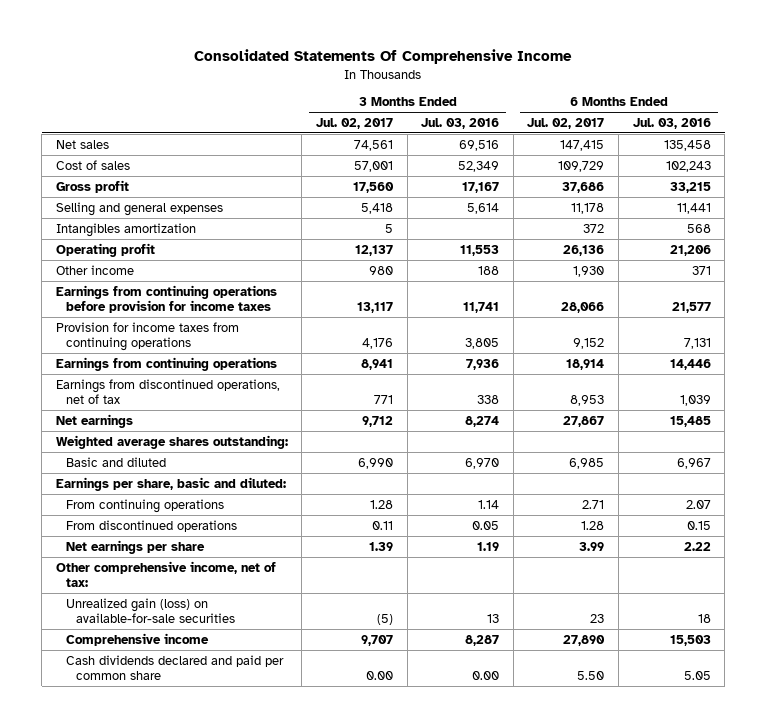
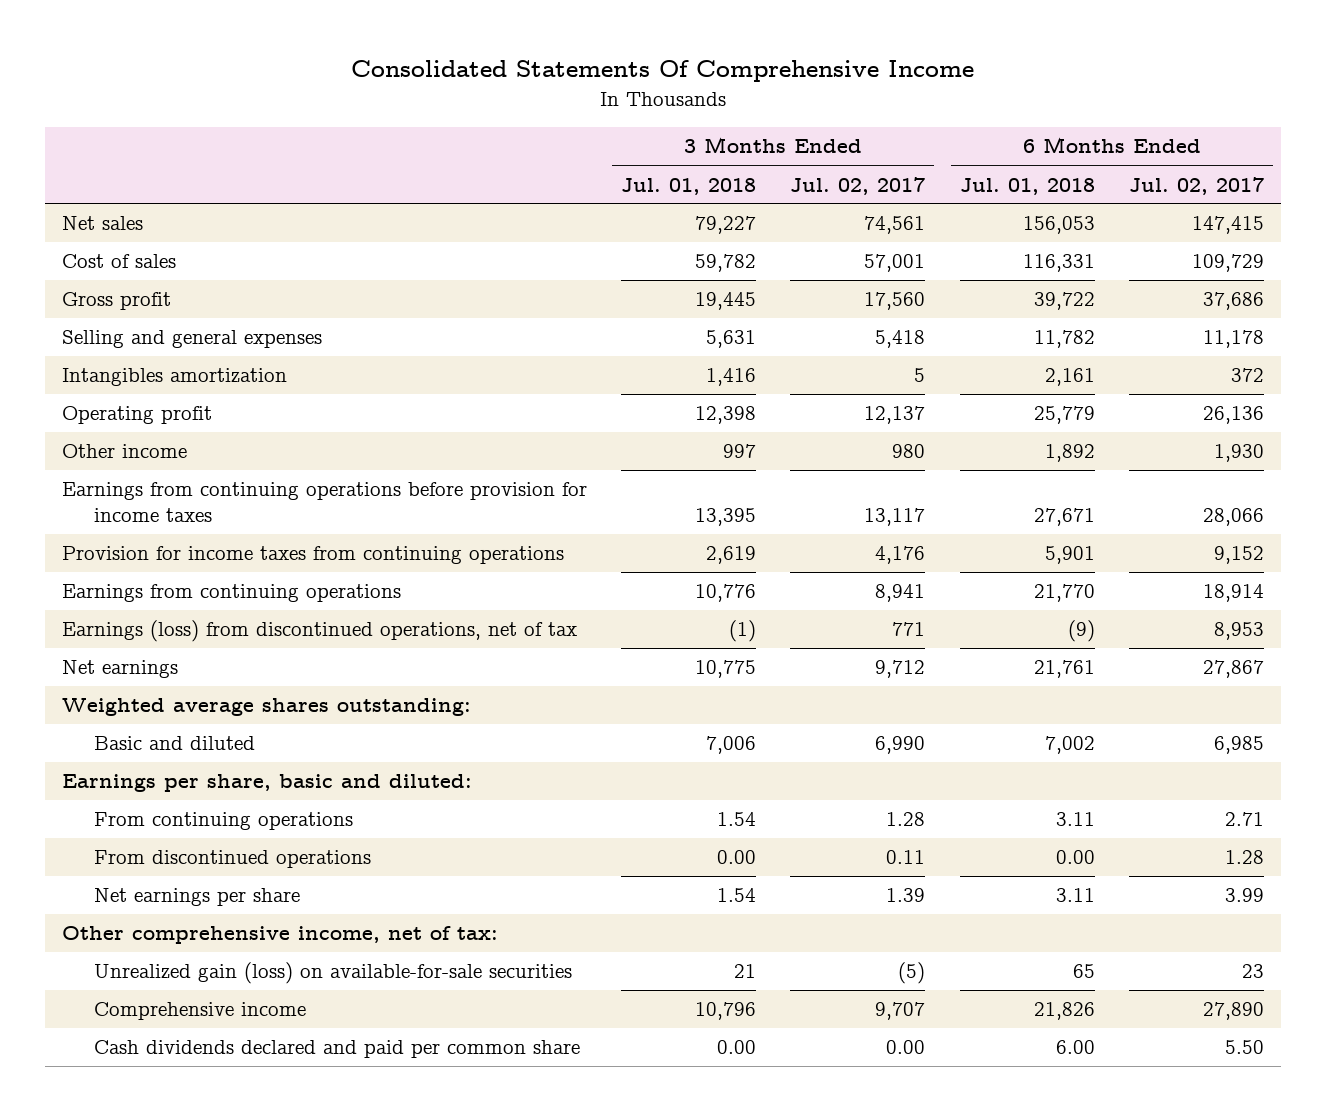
[421,118,500,130] Jul. 03, 2016 -> none
[632,118,711,130] Jul. 03, 2016 -> none
none -> [621,177,757,195] Jul. 01, 2018
none -> [959,177,1095,195] Jul. 01, 2018
[55,378,280,404] Earnings from discontinued operations, net of tax -> [61,620,577,643] Earnings (loss) from discontinued operations, net of tax

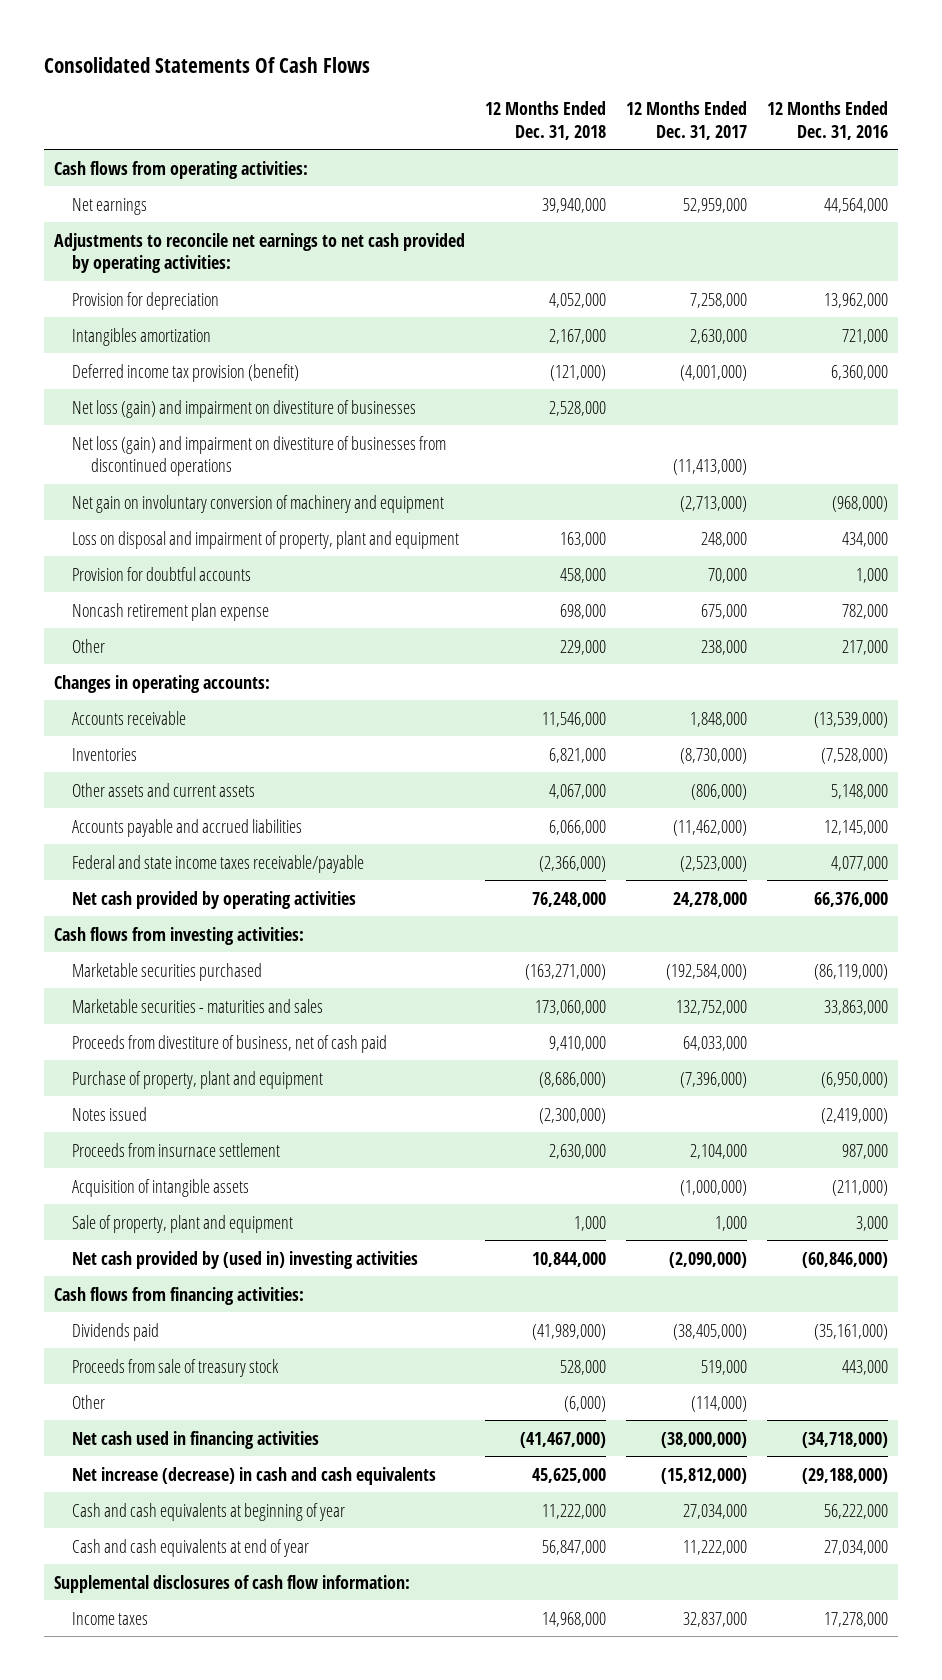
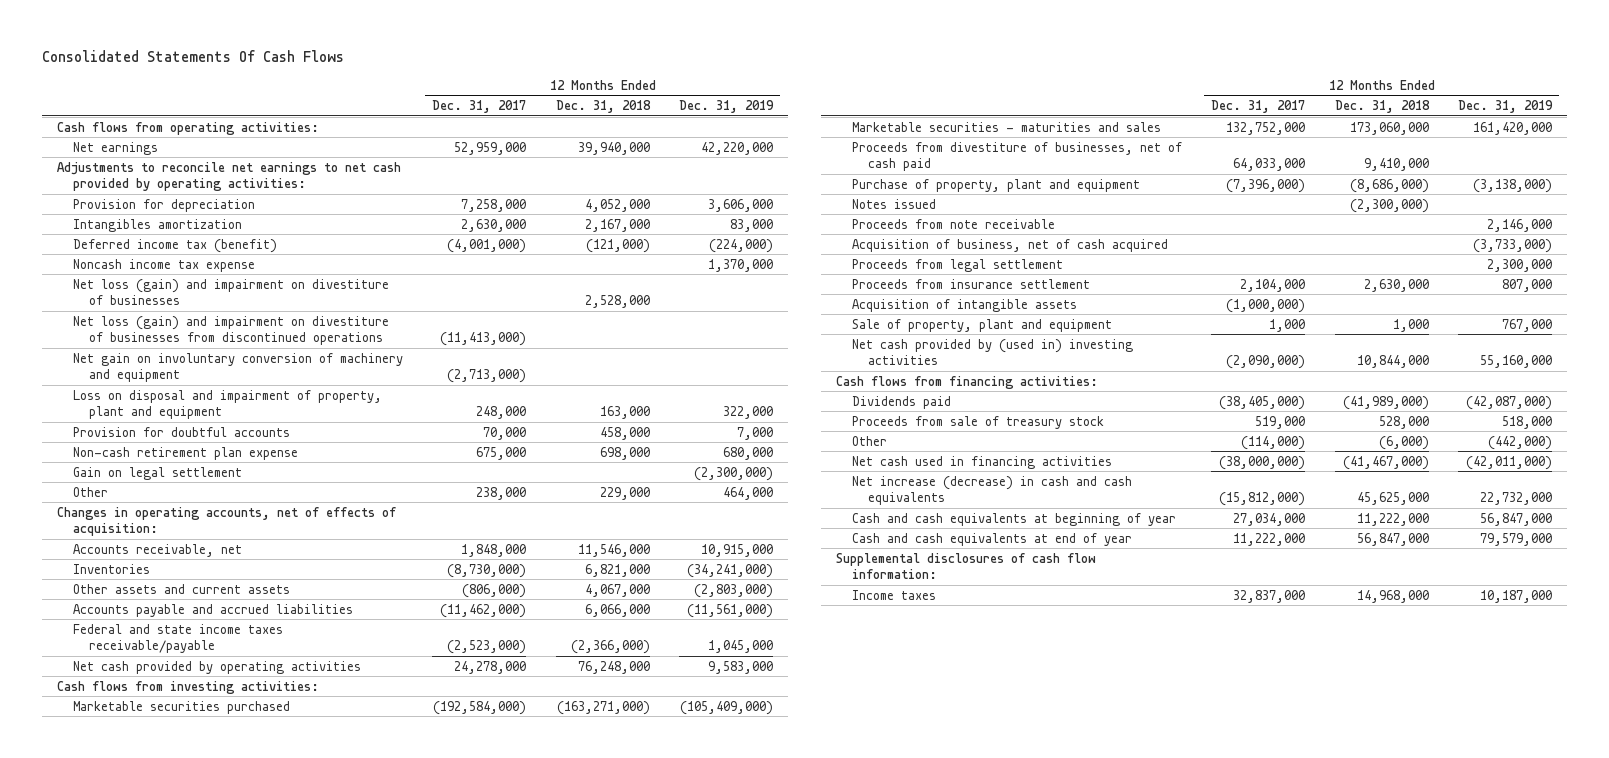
[766,101,888,140] 12 Months Ended Dec. 31, 2016 -> none
none -> [679,100,775,114] Dec. 31, 2019
[72,363,300,382] Deferred income tax provision (benefit) -> [72,238,277,253] Deferred income tax (benefit)
none -> [72,258,255,272] Noncash income tax expense
[72,602,270,621] Noncash retirement plan expense -> [72,446,298,460] Non-cash retirement plan expense
none -> [72,466,242,480] Gain on legal settlement
[54,674,271,693] Changes in operating accounts: -> [56,506,396,537] Changes in operating accounts, net of effects of acquisition:
[72,710,187,725] Accounts receivable -> [72,543,242,557] Accounts receivable, net
[72,1034,388,1053] Proceeds from divestiture of business, net of cash paid -> [851,141,1182,172] Proceeds from divestiture of businesses, net of cash paid
none -> [851,218,1055,229] Proceeds from note receivable
none -> [851,238,1168,252] Acquisition of business, net of cash acquired
none -> [851,258,1063,272] Proceeds from legal settlement
[72,1142,281,1157] Proceeds from insurnace settlement -> [851,278,1090,289] Proceeds from insurance settlement

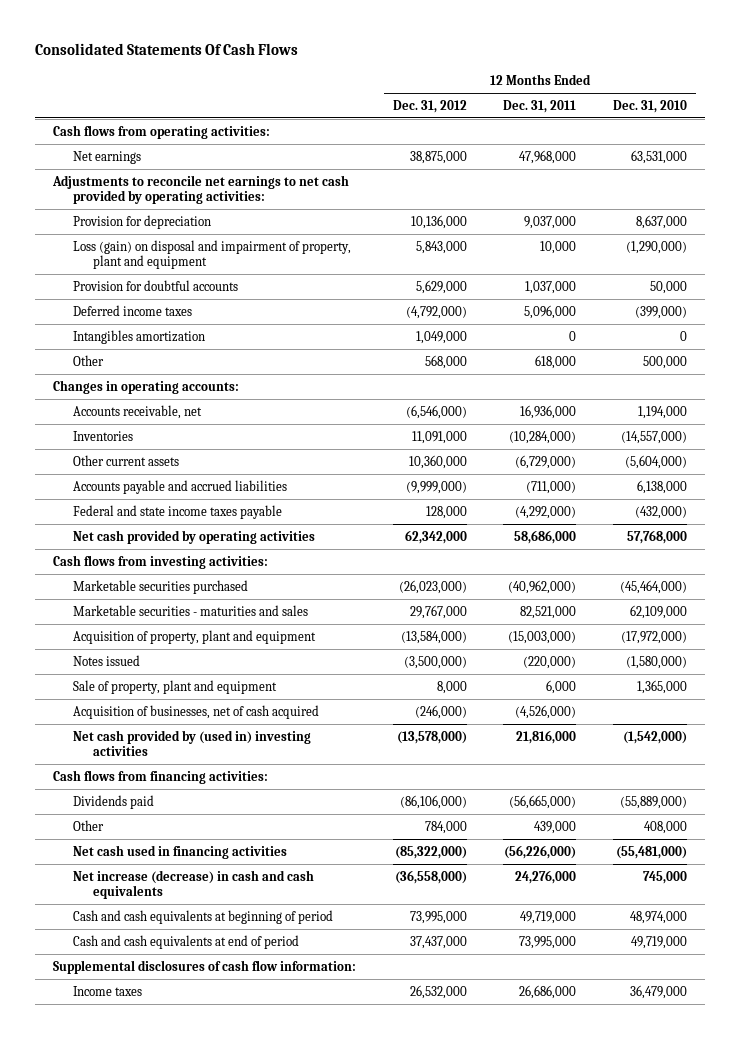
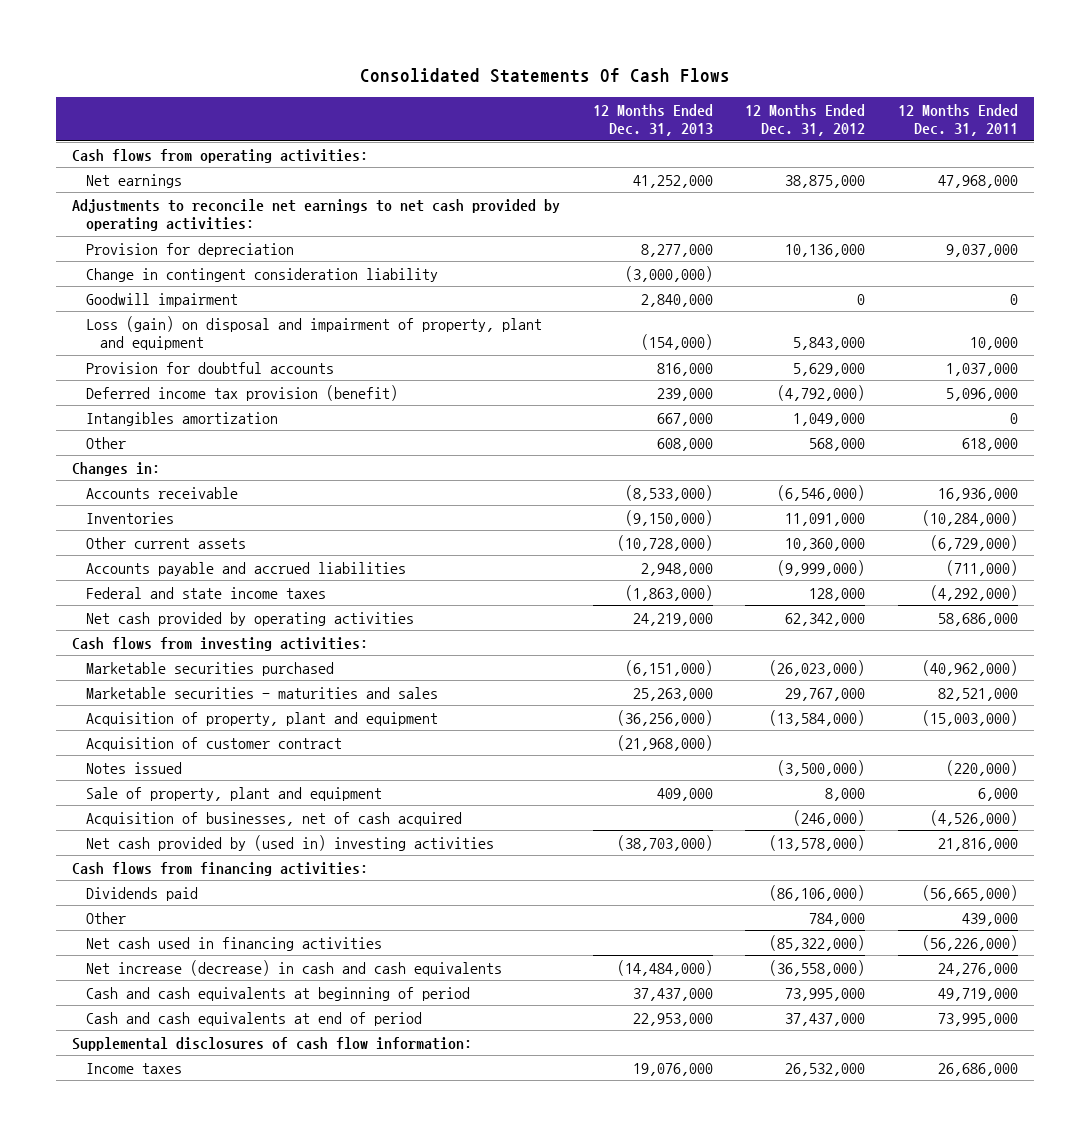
[612,99,687,113] Dec. 31, 2010 -> none
none -> [592,103,713,137] 12 Months Ended Dec. 31, 2013
none -> [86,267,439,282] Change in contingent consideration liability
none -> [86,292,239,307] Goodwill impairment
[73,304,193,316] Deferred income taxes -> [86,384,399,401] Deferred income tax provision (benefit)
[53,379,240,394] Changes in operating accounts: -> [72,461,161,476] Changes in:
[73,404,203,419] Accounts receivable, net -> [86,486,239,499] Accounts receivable
[73,504,283,519] Federal and state income taxes payable -> [86,586,327,599] Federal and state income taxes
none -> [86,736,343,751] Acquisition of customer contract

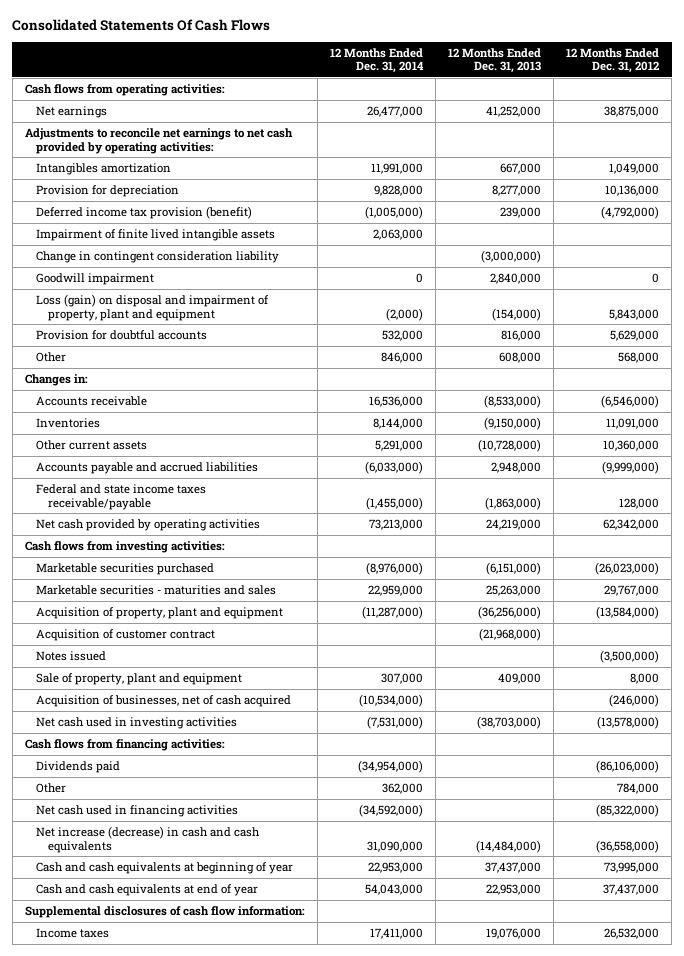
[898,103,1019,137] 12 Months Ended Dec. 31, 2011 -> none
none -> [329,47,424,74] 12 Months Ended Dec. 31, 2014
[86,411,279,426] Intangibles amortization -> [36,162,172,175] Intangibles amortization
[86,384,399,401] Deferred income tax provision (benefit) -> [36,205,253,219] Deferred income tax provision (benefit)
none -> [36,228,276,241] Impairment of finite lived intangible assets
[86,586,327,599] Federal and state income taxes -> [36,483,207,510] Federal and state income taxes receivable/payable
[86,834,495,851] Net cash provided by (used in) investing activities -> [36,716,238,729] Net cash used in investing activities
[86,986,471,1001] Cash and cash equivalents at beginning of period -> [36,861,294,874] Cash and cash equivalents at beginning of year
[86,1011,423,1026] Cash and cash equivalents at end of period -> [36,883,259,896] Cash and cash equivalents at end of year

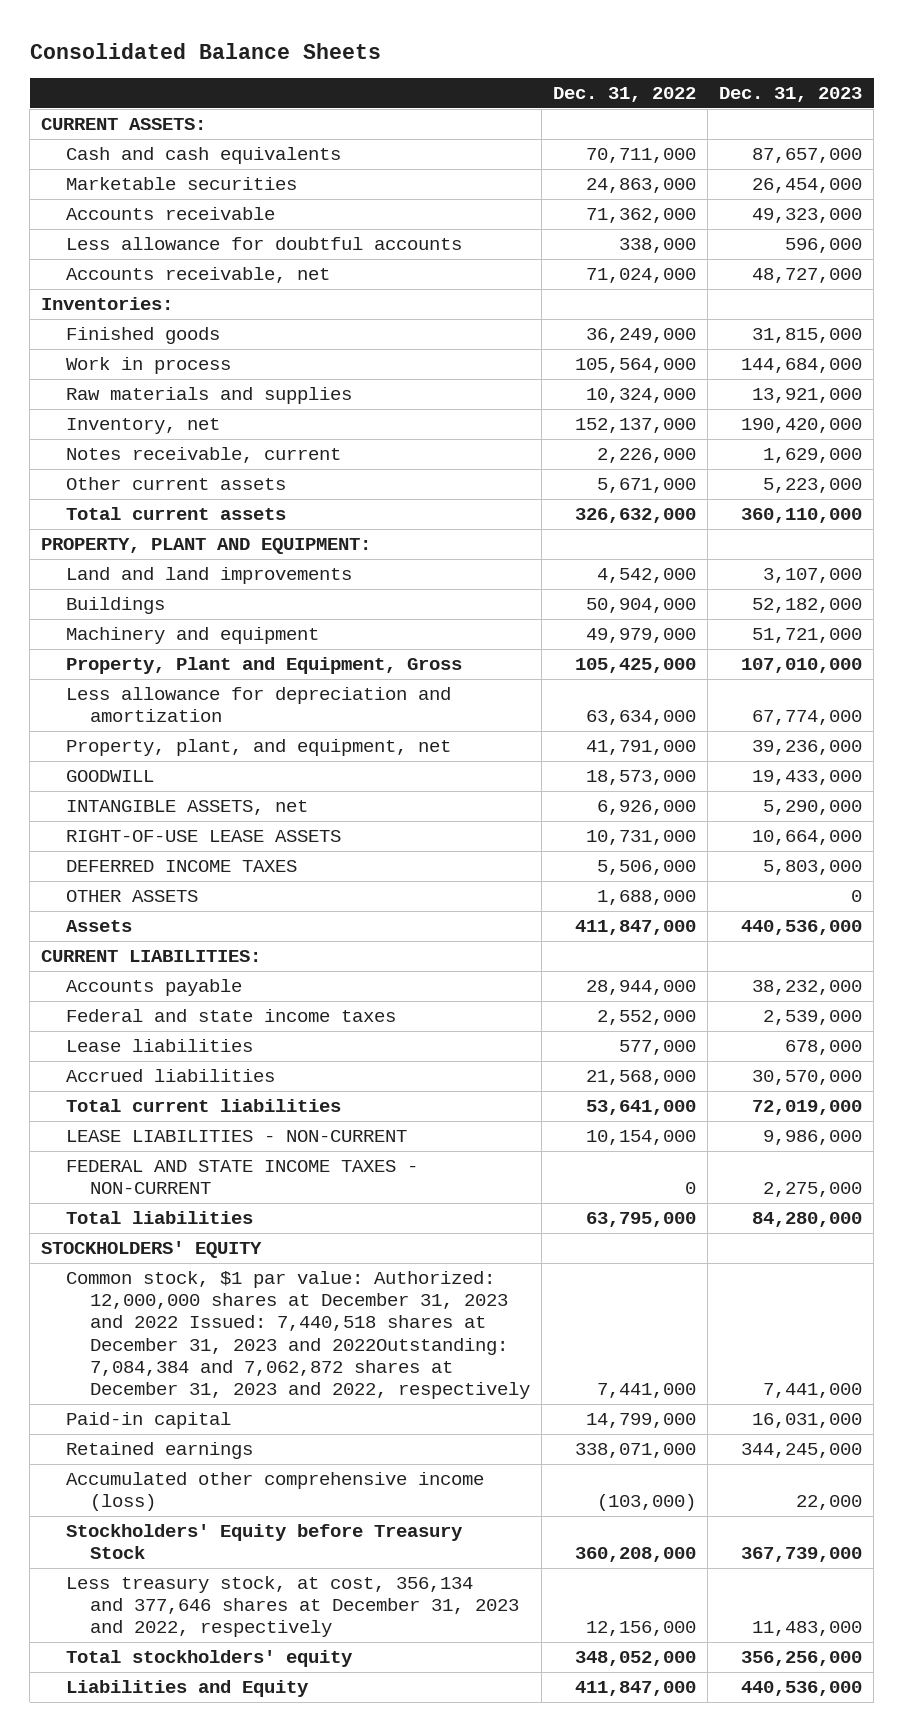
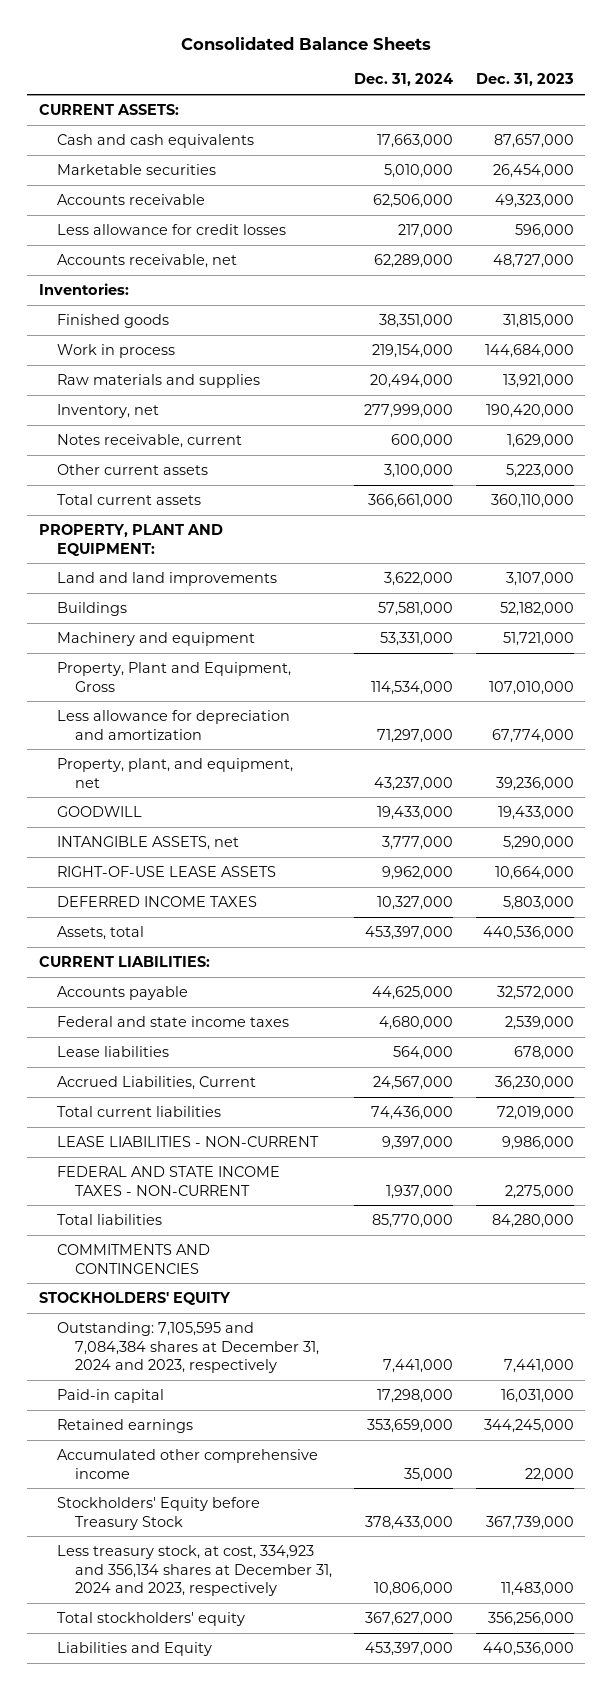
[553,86,697,102] Dec. 31, 2022 -> none
none -> [354,73,454,87] Dec. 31, 2024
[65,237,462,251] Less allowance for doubtful accounts -> [56,223,286,235] Less allowance for credit losses
[65,890,198,903] OTHER ASSETS -> none
[65,920,132,933] Assets -> [56,925,144,940] Assets, total
[752,980,863,996] 38,232,000 -> [496,985,574,1000] 32,572,000
[65,1069,275,1083] Accrued liabilities -> [56,1075,256,1090] Accrued Liabilities, Current
[752,1070,863,1086] 30,570,000 -> [494,1075,574,1090] 36,230,000
none -> [56,1243,210,1274] COMMITMENTS AND CONTINGENCIES
[65,1271,531,1399] Common stock, $1 par value: Authorized: 12,000,000 shares at December 31, 2023 and 2022 Issued: 7,440,518 shares at December 31, 2023 and 2022Outstanding: 7,084,384 and 7,062,872 shares at December 31, 2023 and 2022, respectively -> [56,1321,319,1374] Outstanding: 7,105,595 and 7,084,384 shares at December 31, 2024 and 2023, respectively
[65,1472,484,1512] Accumulated other comprehensive income (loss) -> [56,1448,318,1479] Accumulated other comprehensive income
[65,1576,520,1638] Less treasury stock, at cost, 356,134 and 377,646 shares at December 31, 2023 and 2022, respectively -> [56,1544,332,1597] Less treasury stock, at cost, 334,923 and 356,134 shares at December 31, 2024 and 2023, respectively

